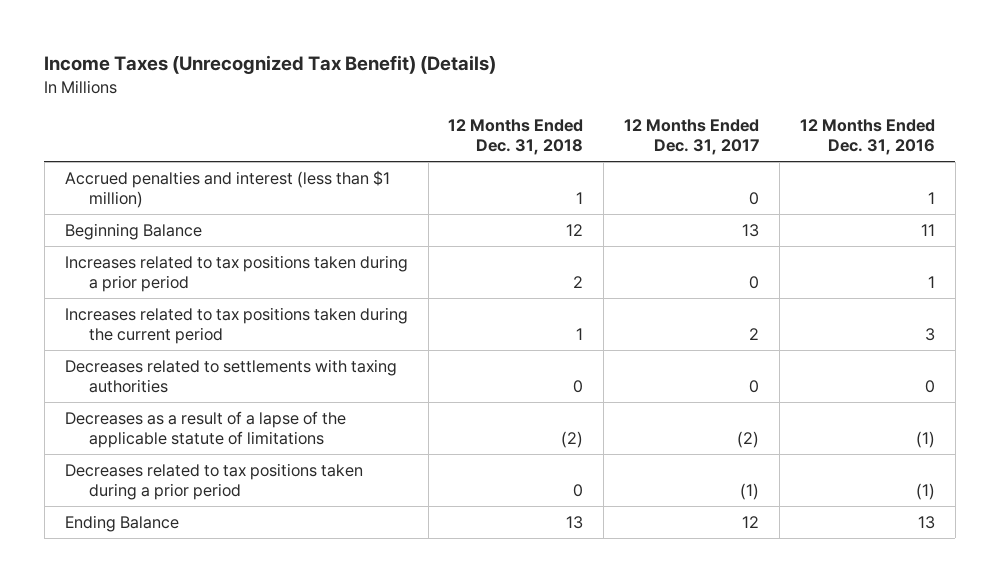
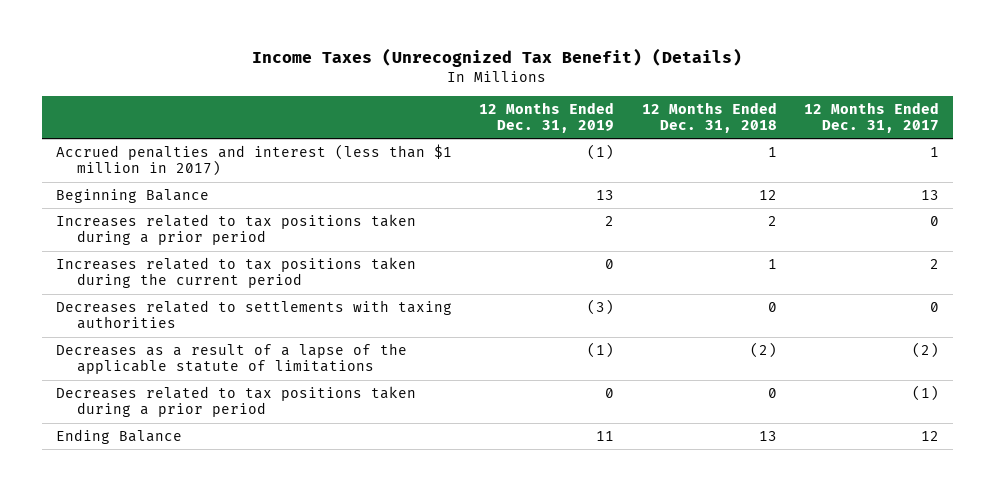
[799,119,935,155] 12 Months Ended Dec. 31, 2016 -> none
none -> [479,101,615,134] 12 Months Ended Dec. 31, 2019
[64,170,390,208] Accrued penalties and interest (less than $1 million) -> [55,143,452,177] Accrued penalties and interest (less than $1 million in 2017)
[749,191,760,205] 0 -> [930,146,940,157] 1

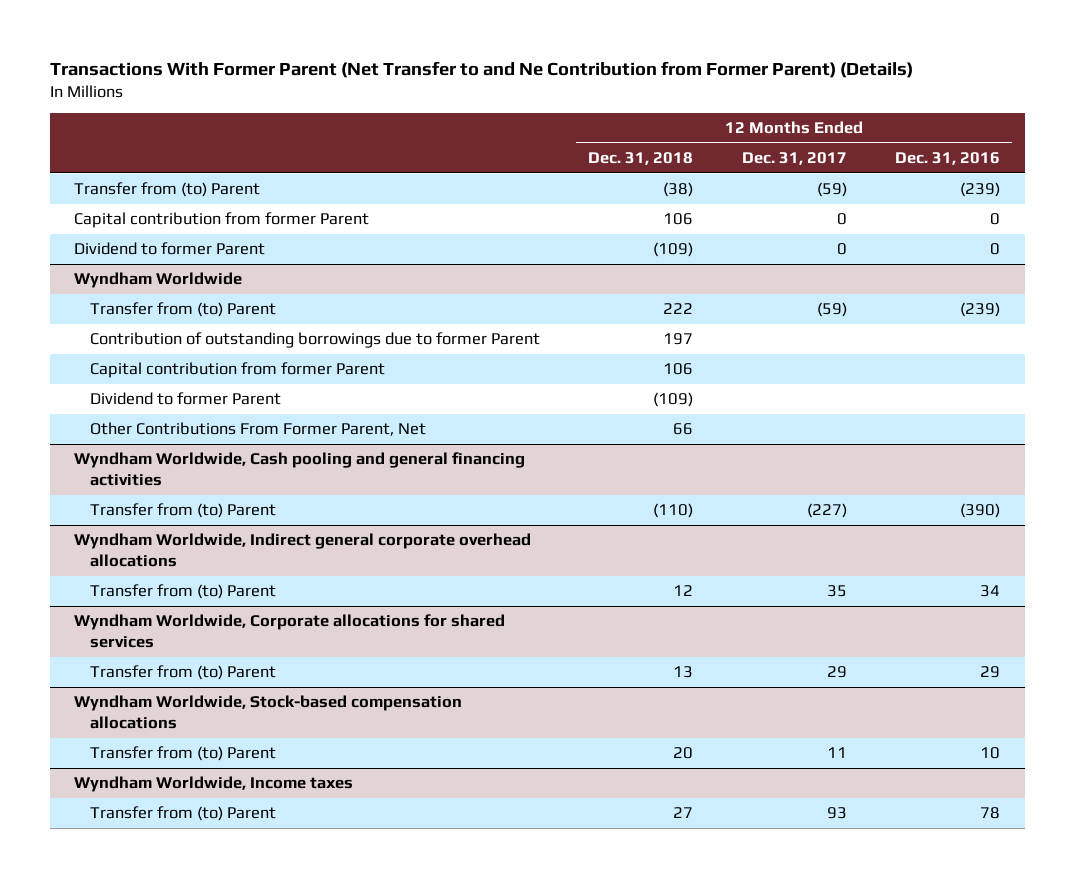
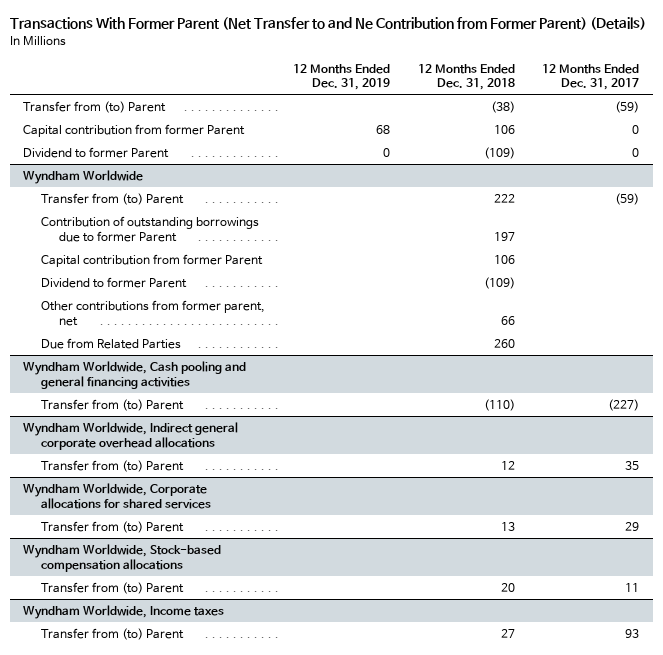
[895,152,1001,166] Dec. 31, 2016 -> none
none -> [293,63,391,91] 12 Months Ended Dec. 31, 2019
[89,422,426,437] Other Contributions From Former Parent, Net -> [41,300,266,326] Other contributions from former parent, net
none -> [41,338,182,350] Due from Related Parties

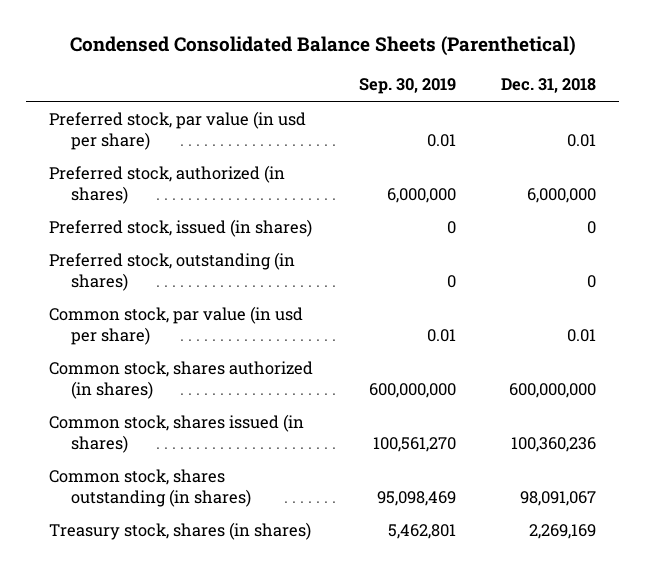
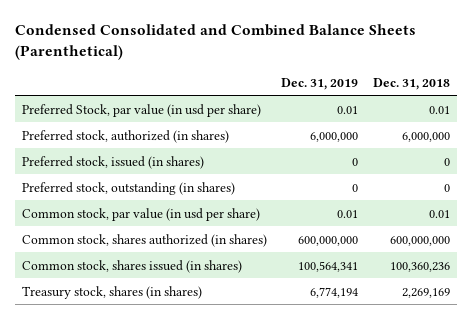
[69,36,576,57] Condensed Consolidated Balance Sheets (Parenthetical) -> [14,24,416,60] Condensed Consolidated and Combined Balance Sheets (Parenthetical)
[358,78,456,95] Sep. 30, 2019 -> none
none -> [281,77,359,90] Dec. 31, 2019
[48,110,306,150] Preferred stock, par value (in usd per share) -> [21,103,261,117] Preferred Stock, par value (in usd per share)
[48,468,251,507] Common stock, shares outstanding (in shares) -> none

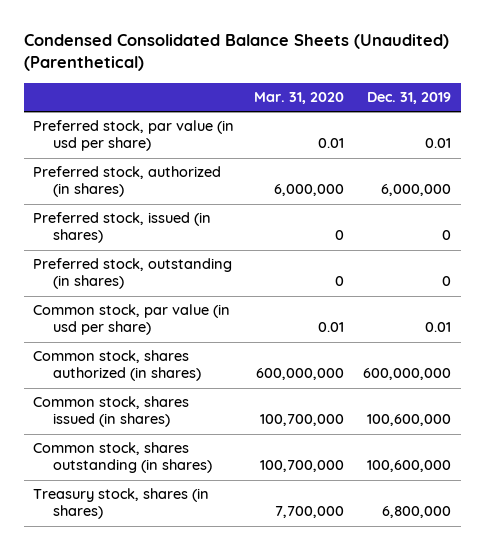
[14,24,416,60] Condensed Consolidated and Combined Balance Sheets (Parenthetical) -> [23,33,449,72] Condensed Consolidated Balance Sheets (Unaudited) (Parenthetical)
[373,77,451,90] Dec. 31, 2018 -> none
none -> [253,92,344,105] Mar. 31, 2020
[21,103,261,117] Preferred Stock, par value (in usd per share) -> [33,120,235,152] Preferred stock, par value (in usd per share)
[298,260,359,272] 100,564,341 -> [367,414,452,427] 100,600,000
none -> [33,442,212,474] Common stock, shares outstanding (in shares)
[310,286,359,298] 6,774,194 -> [382,506,452,519] 6,800,000

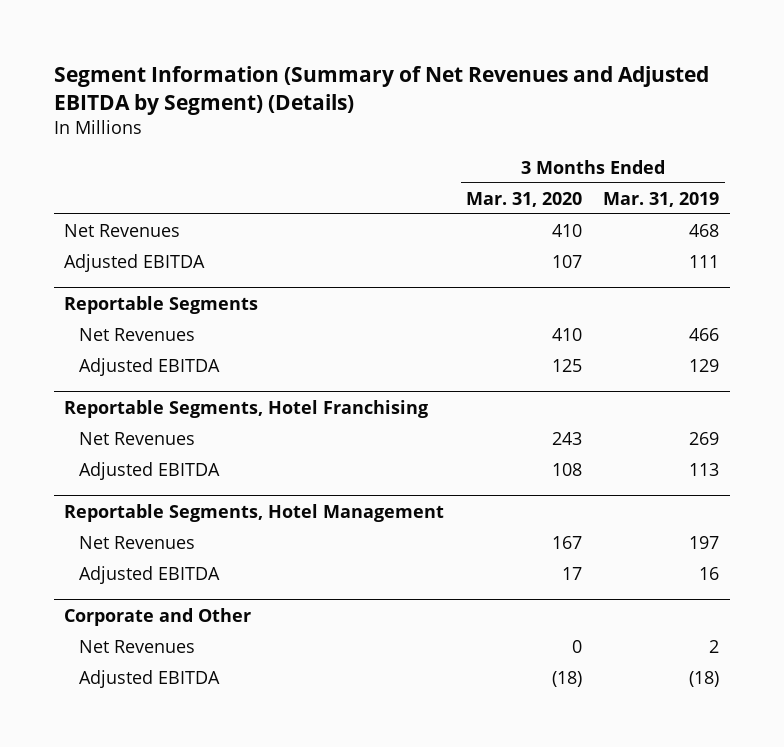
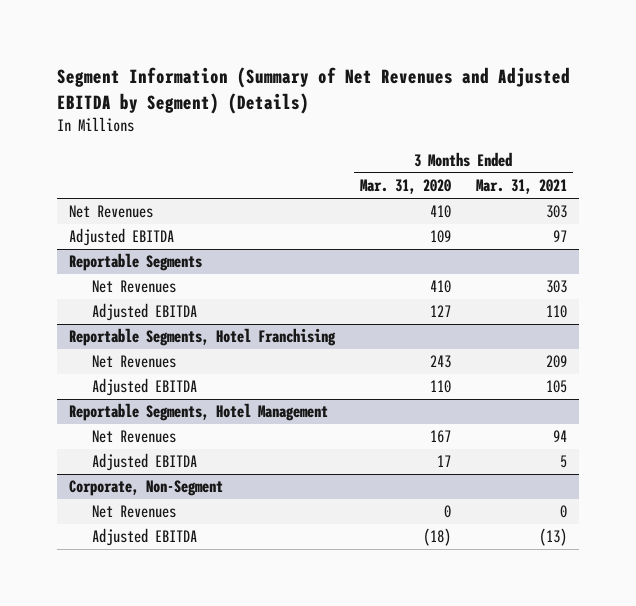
[603,191,720,207] Mar. 31, 2019 -> none
none -> [475,179,567,195] Mar. 31, 2021
[551,254,582,268] 107 -> [430,230,452,244] 109
[551,358,582,372] 125 -> [430,305,452,318] 127
[551,462,582,476] 108 -> [430,380,452,394] 110
[64,607,252,626] Corporate and Other -> [69,480,224,497] Corporate, Non-Segment

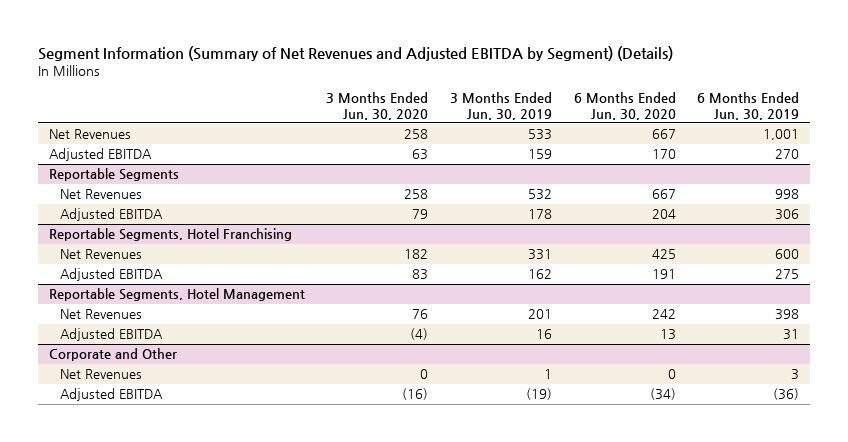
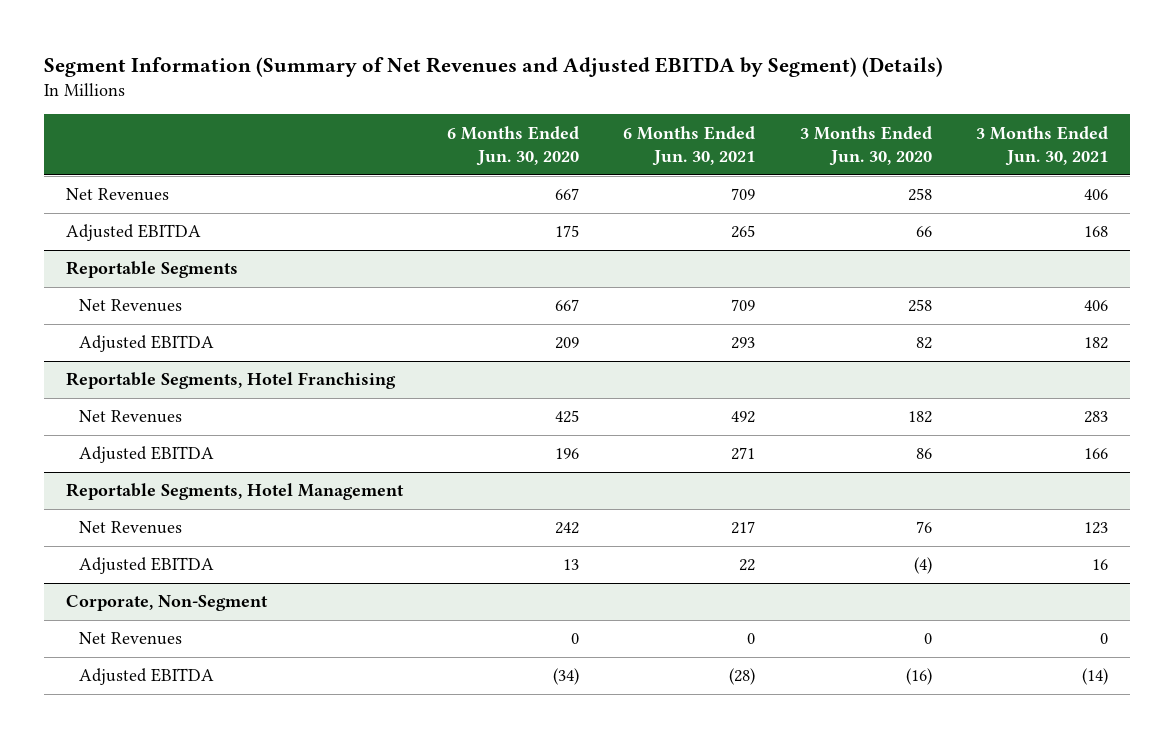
[450,91,553,120] 3 Months Ended Jun. 30, 2019 -> none
[697,91,800,120] 6 Months Ended Jun. 30, 2019 -> none
none -> [623,125,756,166] 6 Months Ended Jun. 30, 2021
none -> [975,125,1108,166] 3 Months Ended Jun. 30, 2021
[412,149,429,161] 63 -> [915,226,932,238] 66
[651,149,676,160] 170 -> [555,225,580,238] 175
[412,209,429,220] 79 -> [915,337,932,350] 82
[651,209,676,220] 204 -> [555,337,580,350] 209
[412,269,429,281] 83 -> [915,448,932,460] 86
[651,269,676,280] 191 -> [555,448,580,460] 196
[48,348,177,362] Corporate and Other -> [65,595,268,612] Corporate, Non-Segment

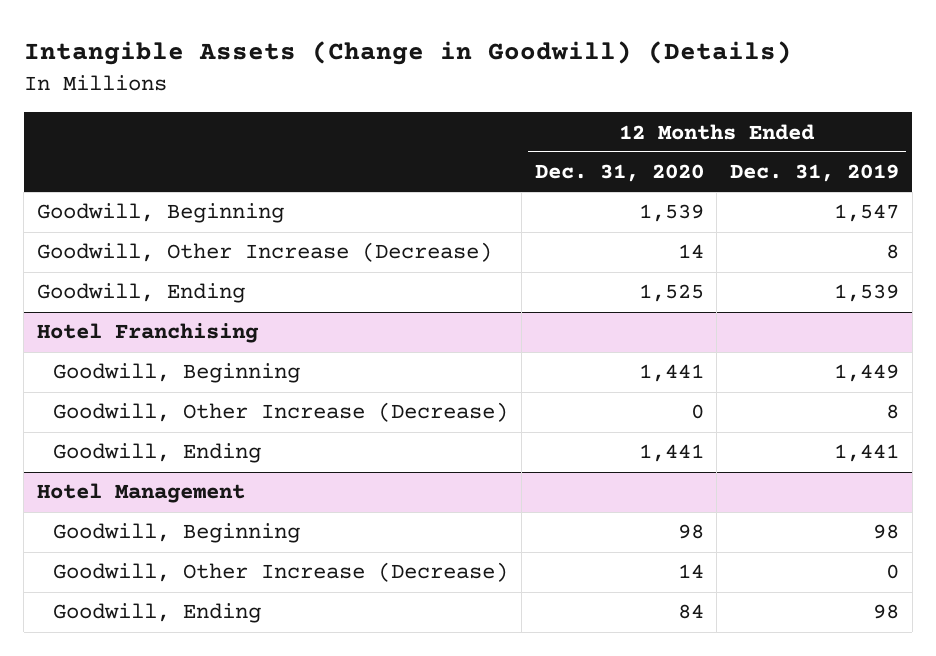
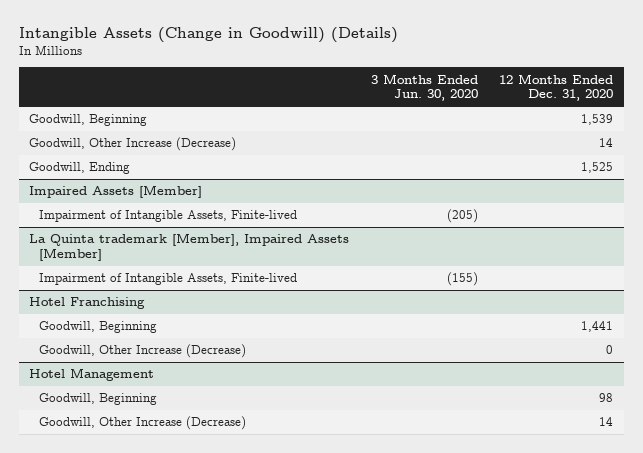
[730,164,900,183] Dec. 31, 2019 -> none
none -> [370,73,478,102] 3 Months Ended Jun. 30, 2020
none -> [29,185,203,199] Impaired Assets [Member]
none -> [39,210,298,223] Impairment of Intangible Assets, Finite-lived
none -> [29,233,350,261] La Quinta trademark [Member], Impaired Assets [Member]
none -> [39,273,298,286] Impairment of Intangible Assets, Finite-lived
[53,443,262,464] Goodwill, Ending -> none
[53,603,262,624] Goodwill, Ending -> none

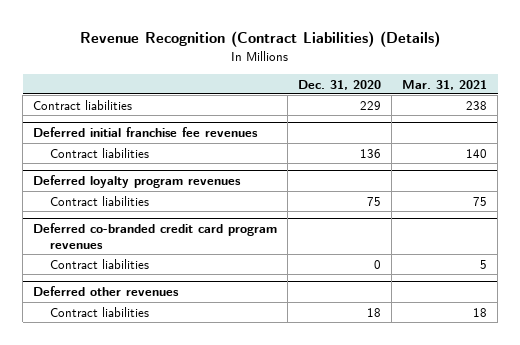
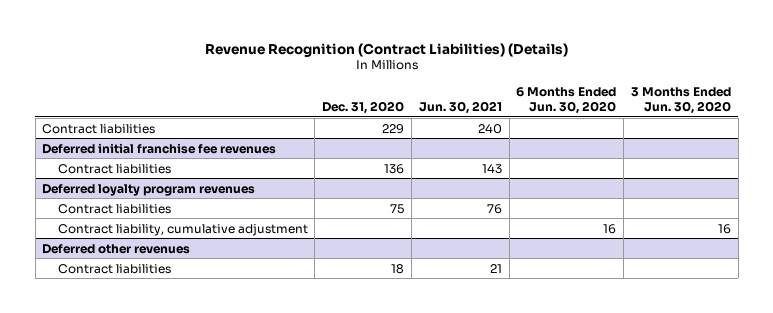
[402,79,488,90] Mar. 31, 2021 -> none
none -> [418,100,502,114] Jun. 30, 2021
none -> [516,86,617,114] 6 Months Ended Jun. 30, 2020
none -> [630,86,731,114] 3 Months Ended Jun. 30, 2020
[33,223,278,250] Deferred co-branded credit card program revenues -> none
[49,258,149,269] Contract liabilities -> none
none -> [57,223,308,236] Contract liability, cumulative adjustment

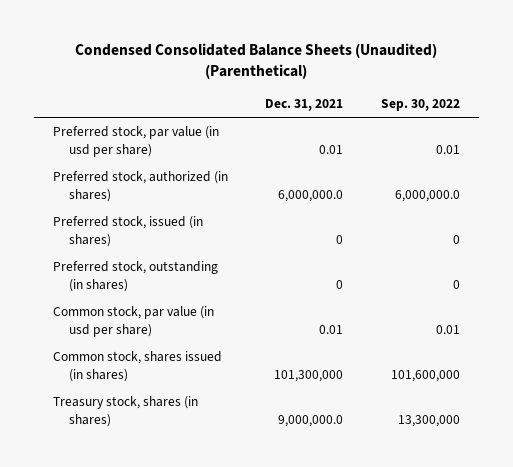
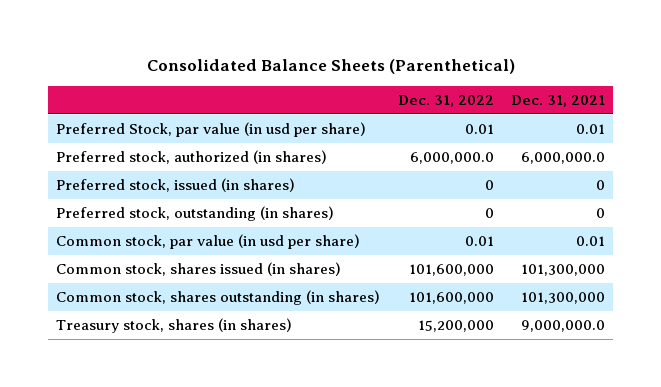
[75,42,438,79] Condensed Consolidated Balance Sheets (Unaudited) (Parenthetical) -> [146,58,515,74] Consolidated Balance Sheets (Parenthetical)
[381,98,461,111] Sep. 30, 2022 -> none
none -> [397,94,494,107] Dec. 31, 2022
[52,126,219,157] Preferred stock, par value (in usd per share) -> [56,122,367,138] Preferred Stock, par value (in usd per share)
none -> [56,290,381,306] Common stock, shares outstanding (in shares)

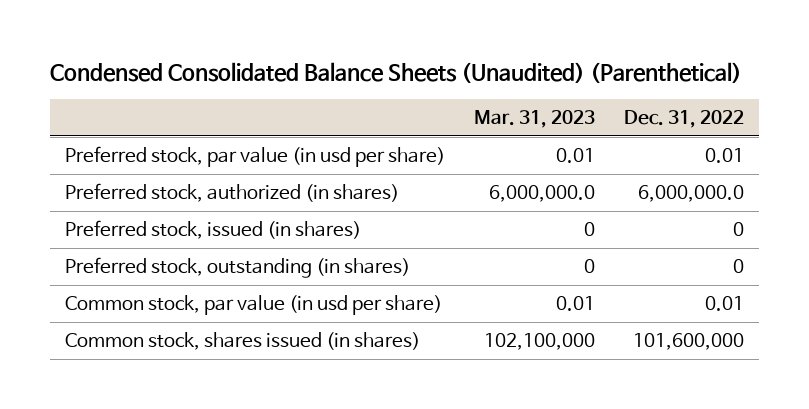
[146,58,515,74] Consolidated Balance Sheets (Parenthetical) -> [50,61,743,83] Condensed Consolidated Balance Sheets (Unaudited) (Parenthetical)
[510,94,605,107] Dec. 31, 2021 -> none
none -> [474,110,596,129] Mar. 31, 2023
[56,122,367,138] Preferred Stock, par value (in usd per share) -> [64,146,445,168] Preferred stock, par value (in usd per share)
[56,290,381,306] Common stock, shares outstanding (in shares) -> none
[56,318,293,334] Treasury stock, shares (in shares) -> none

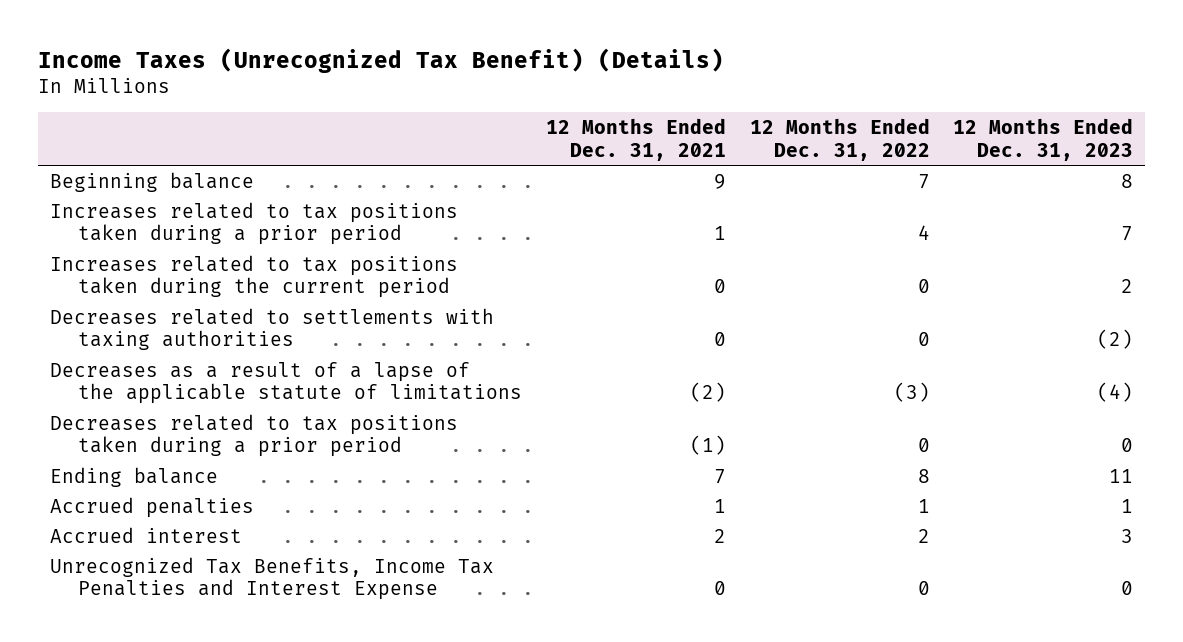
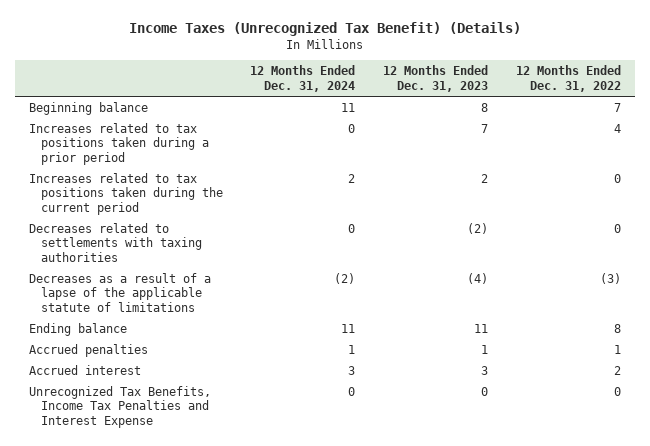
[545,118,726,161] 12 Months Ended Dec. 31, 2021 -> none
none -> [250,65,356,92] 12 Months Ended Dec. 31, 2024
[50,413,459,458] Decreases related to tax positions taken during a prior period -> none

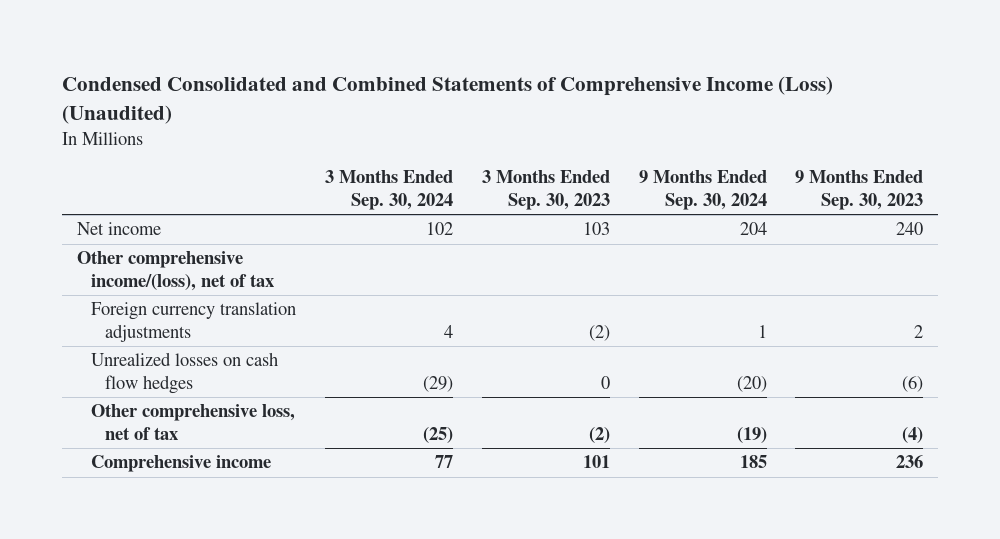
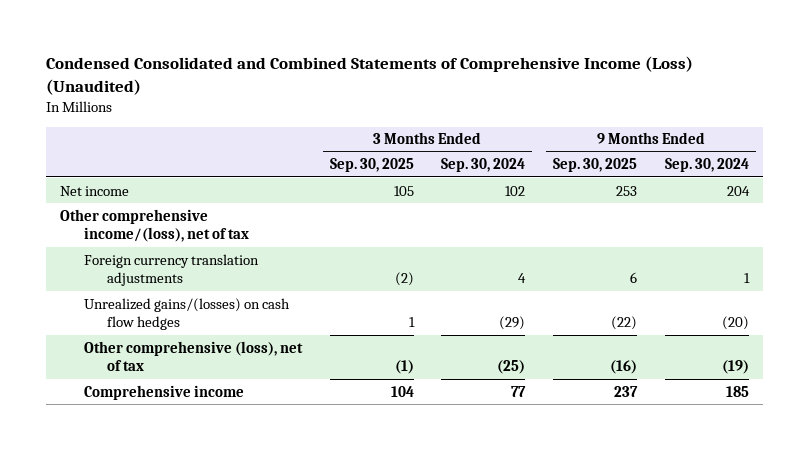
[481,170,610,211] 3 Months Ended Sep. 30, 2023 -> none
[795,170,924,211] 9 Months Ended Sep. 30, 2023 -> none
none -> [329,158,414,173] Sep. 30, 2025
none -> [553,158,638,173] Sep. 30, 2025
[90,352,278,395] Unrealized losses on cash flow hedges -> [83,297,290,331] Unrealized gains/(losses) on cash flow hedges
[90,404,295,441] Other comprehensive loss, net of tax -> [83,340,303,372] Other comprehensive (loss), net of tax

